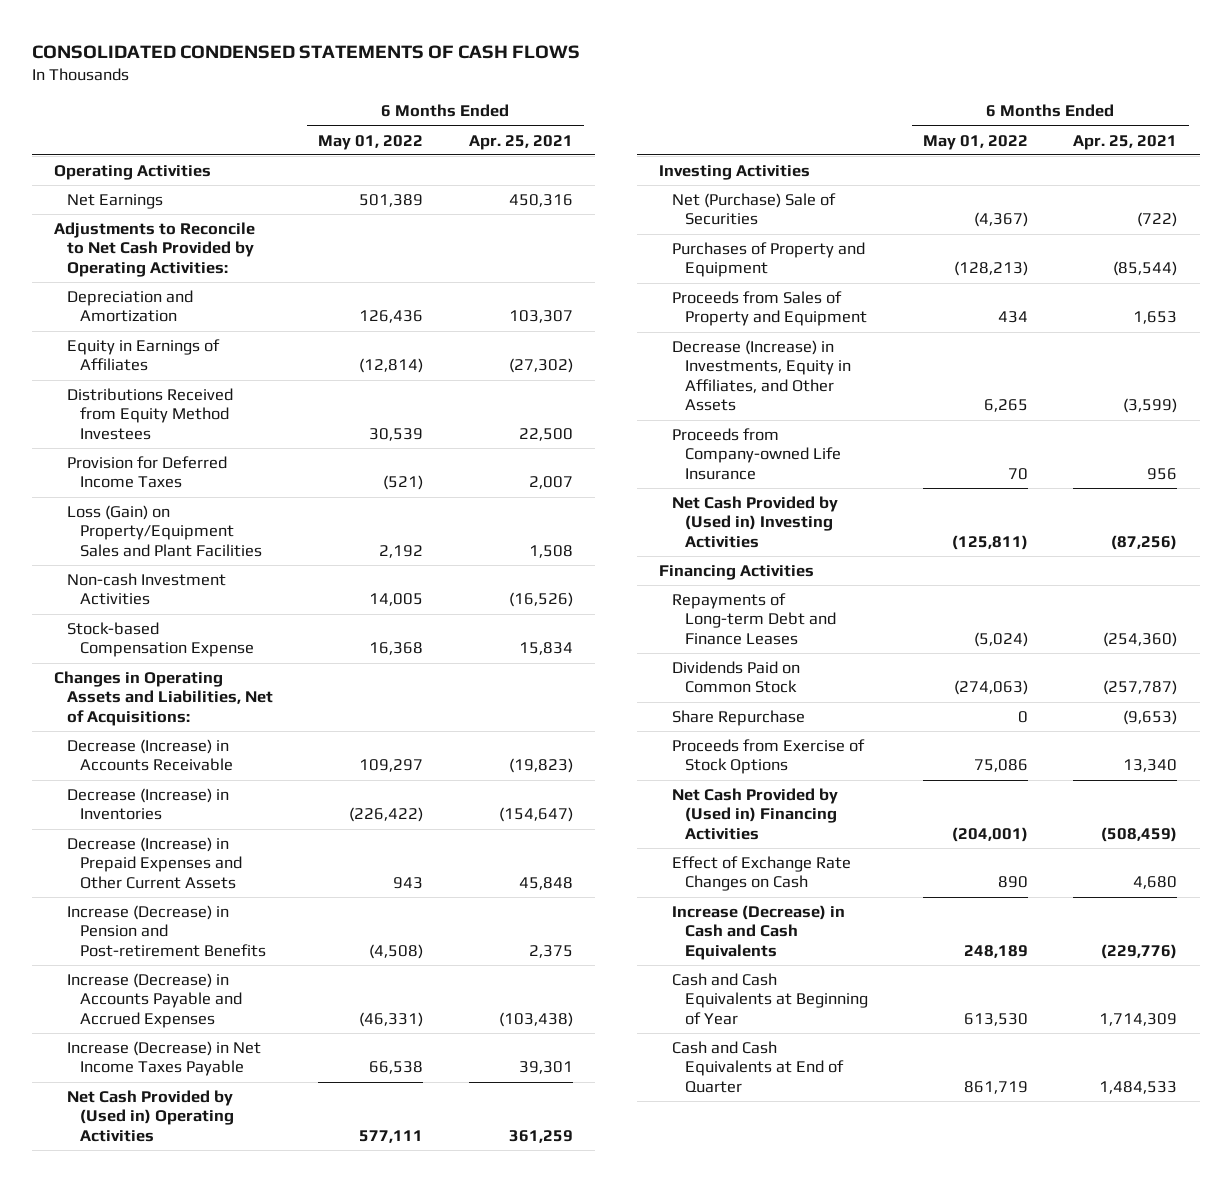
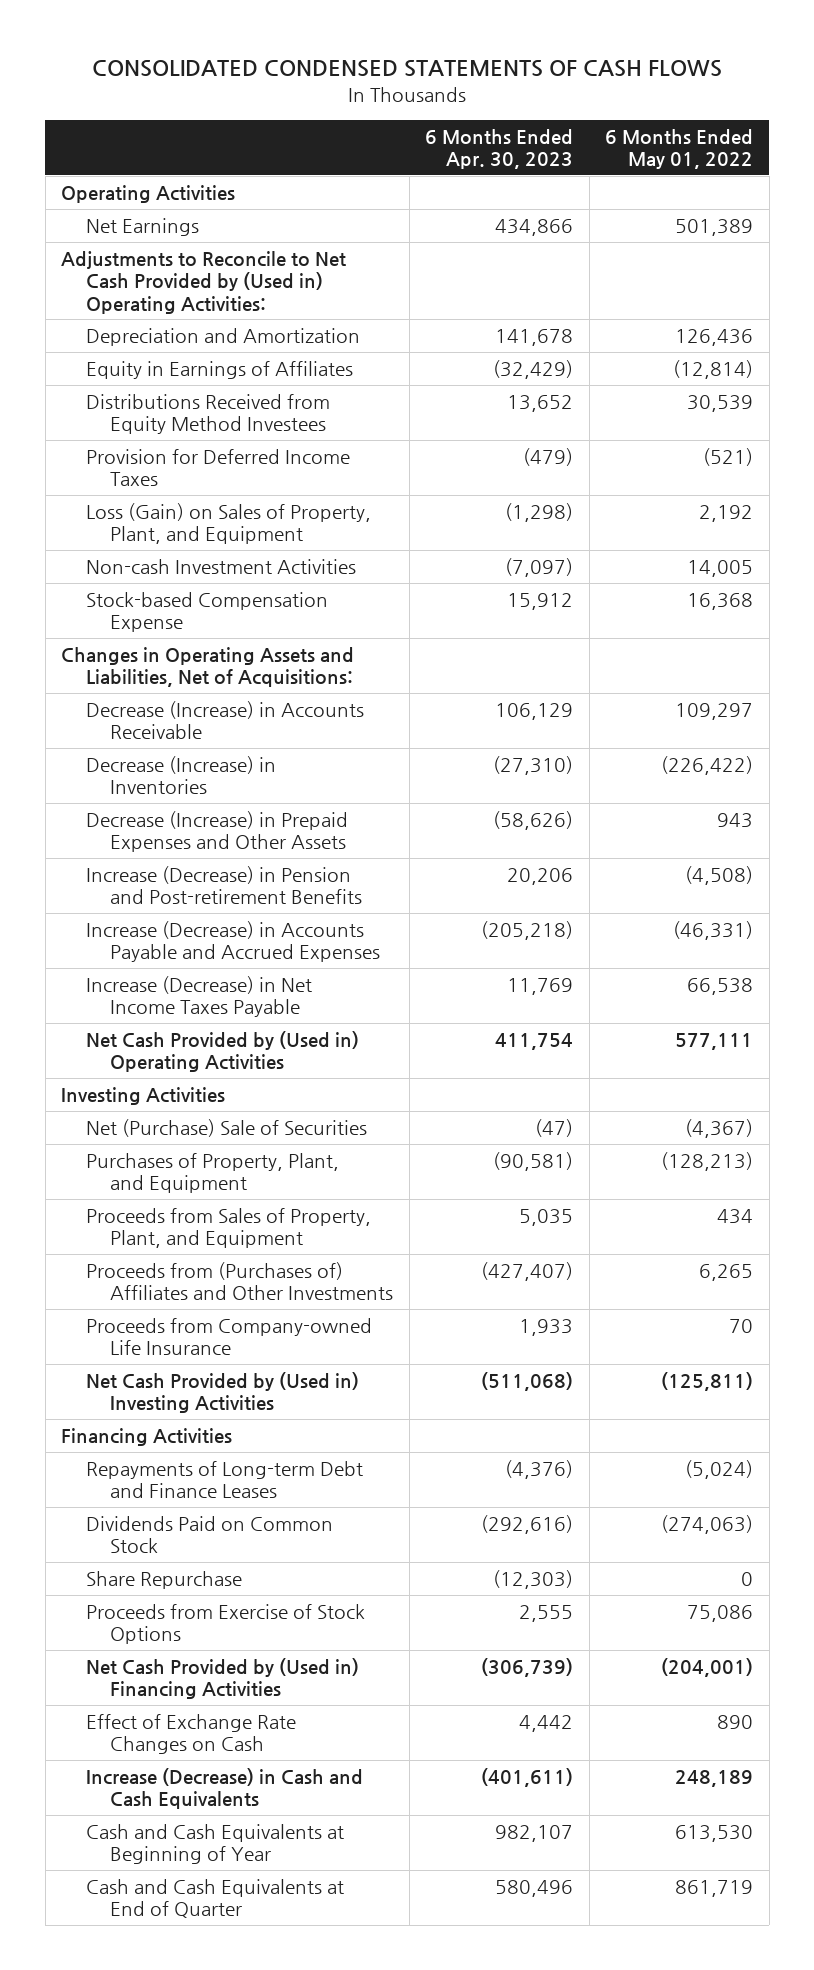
[468,134,573,150] Apr. 25, 2021 -> none
none -> [425,128,574,170] 6 Months Ended Apr. 30, 2023
[54,221,256,277] Adjustments to Reconcile to Net Cash Provided by Operating Activities: -> [61,250,347,314] Adjustments to Reconcile to Net Cash Provided by (Used in) Operating Activities:
[67,504,263,557] Loss (Gain) on Property/Equipment Sales and Plant Facilities -> [85,502,371,545] Loss (Gain) on Sales of Property, Plant, and Equipment
[67,836,243,889] Decrease (Increase) in Prepaid Expenses and Other Current Assets -> [85,810,348,853] Decrease (Increase) in Prepaid Expenses and Other Assets
[672,241,866,278] Purchases of Property and Equipment -> [85,1152,339,1194] Purchases of Property, Plant, and Equipment
[672,290,867,327] Proceeds from Sales of Property and Equipment -> [85,1207,371,1249] Proceeds from Sales of Property, Plant, and Equipment
[672,339,851,412] Decrease (Increase) in Investments, Equity in Affiliates, and Other Assets -> [85,1261,394,1301] Proceeds from (Purchases of) Affiliates and Other Investments

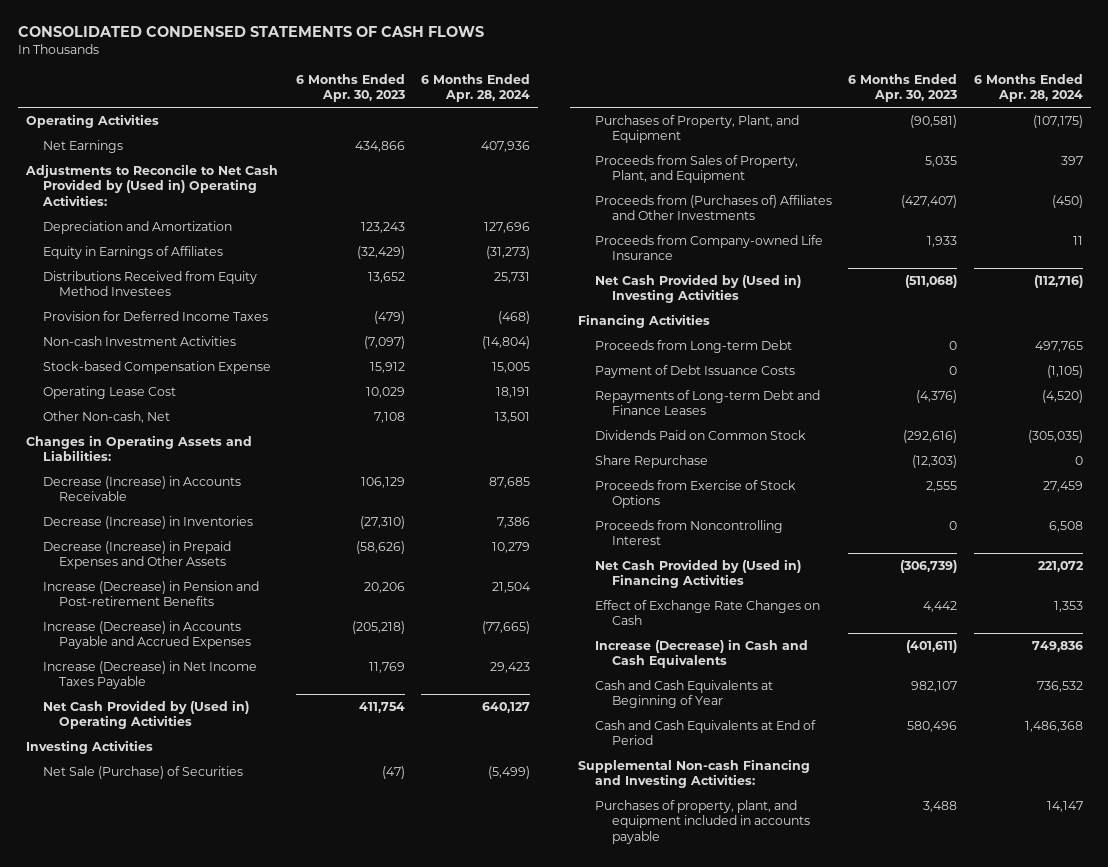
[605,128,754,170] 6 Months Ended May 01, 2022 -> none
none -> [421,73,531,103] 6 Months Ended Apr. 28, 2024
[495,328,574,346] 141,678 -> [360,221,405,233] 123,243
[85,502,371,545] Loss (Gain) on Sales of Property, Plant, and Equipment -> none
none -> [42,385,176,399] Operating Lease Cost
none -> [42,410,170,423] Other Non-cash, Net
[61,646,355,688] Changes in Operating Assets and Liabilities, Net of Acquisitions: -> [25,434,252,462] Changes in Operating Assets and Liabilities:
[85,1118,367,1137] Net (Purchase) Sale of Securities -> [42,765,243,779] Net Sale (Purchase) of Securities
none -> [594,339,792,353] Proceeds from Long-term Debt
none -> [594,364,795,378] Payment of Debt Issuance Costs
none -> [594,519,783,546] Proceeds from Noncontrolling Interest
[85,1878,344,1919] Cash and Cash Equivalents at End of Quarter -> [594,719,816,746] Cash and Cash Equivalents at End of Period
none -> [578,758,811,789] Supplemental Non-cash Financing and Investing Activities:
none -> [594,799,810,844] Purchases of property, plant, and equipment included in accounts payable

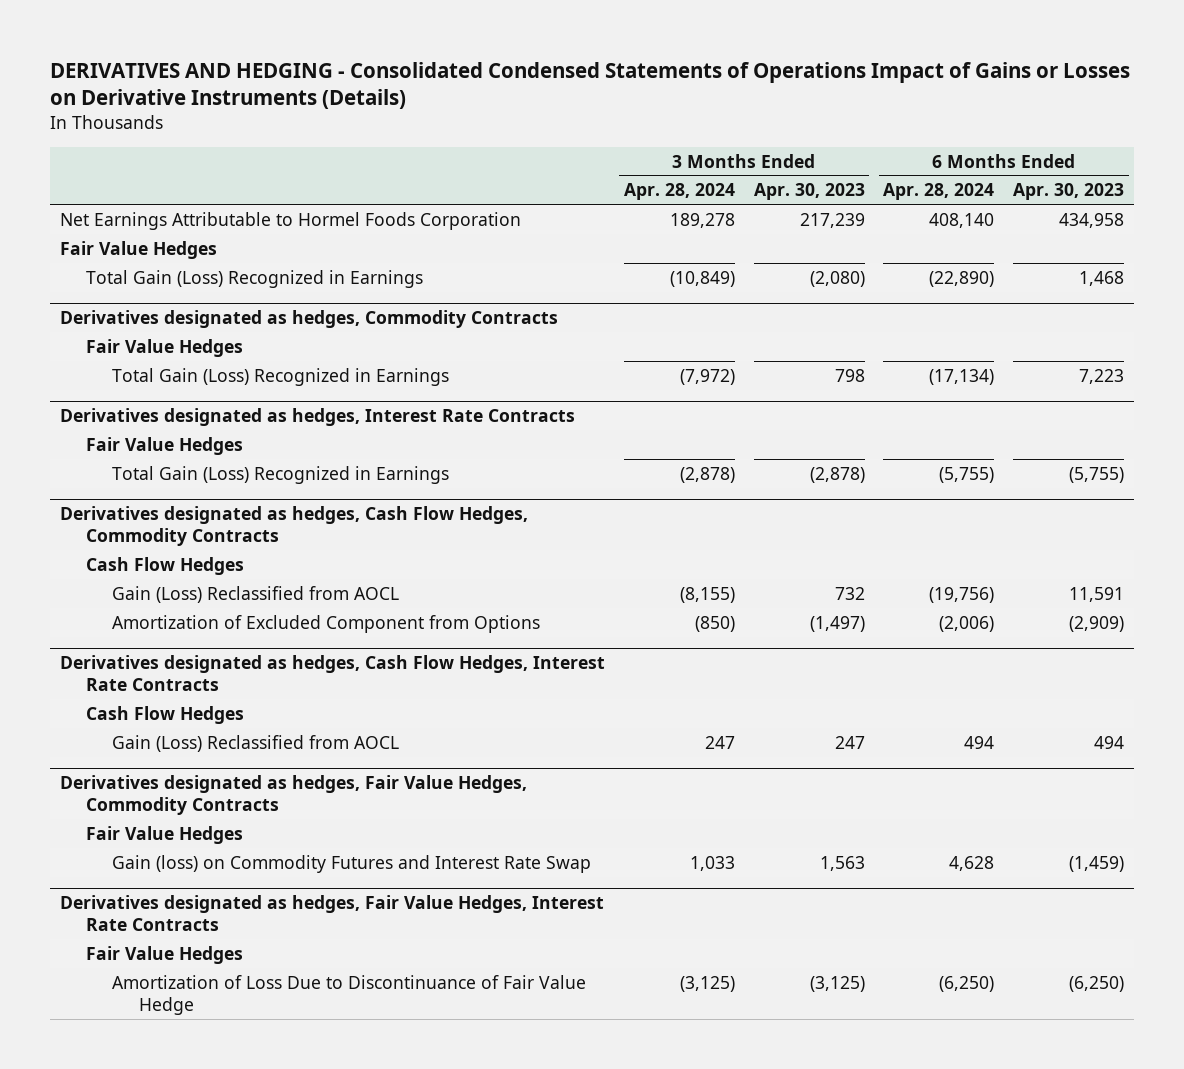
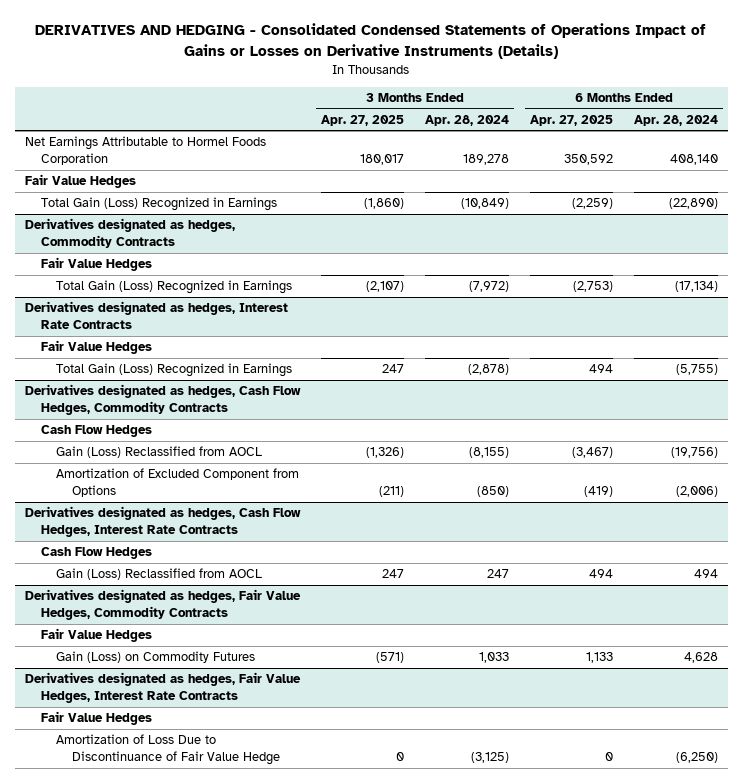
[753,183,865,201] Apr. 30, 2023 -> none
[1013,183,1125,201] Apr. 30, 2023 -> none
none -> [321,114,405,126] Apr. 27, 2025
none -> [529,114,613,126] Apr. 27, 2025
[112,854,592,873] Gain (loss) on Commodity Futures and Interest Rate Swap -> [56,651,256,664] Gain (Loss) on Commodity Futures

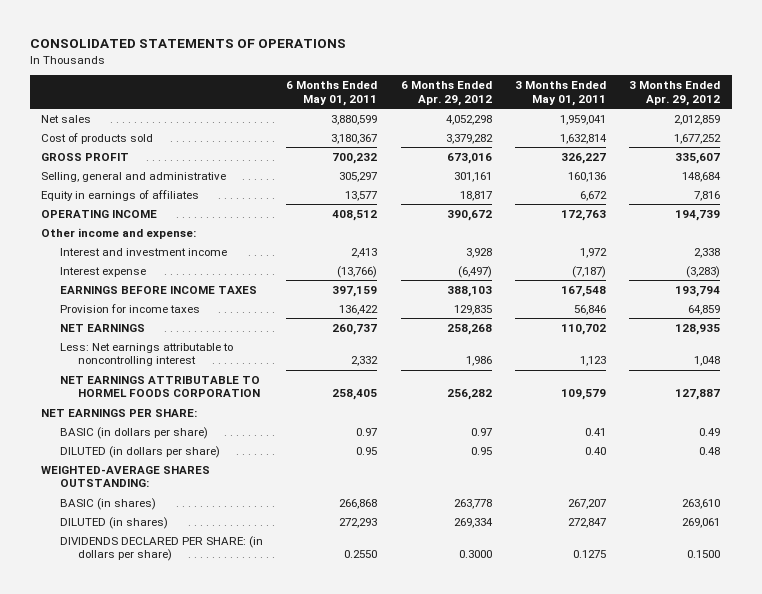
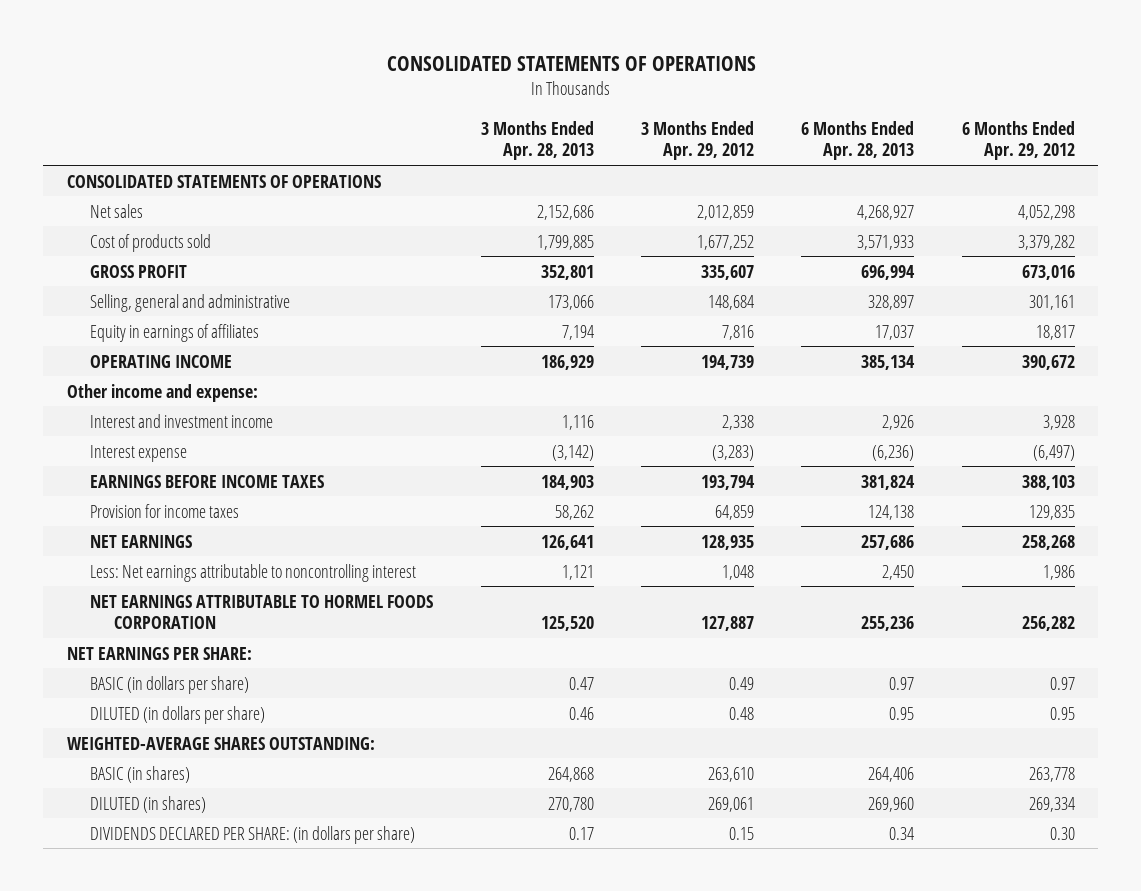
[286,81,378,106] 6 Months Ended May 01, 2011 -> none
[514,81,606,106] 3 Months Ended May 01, 2011 -> none
none -> [480,120,594,161] 3 Months Ended Apr. 28, 2013
none -> [801,120,915,161] 6 Months Ended Apr. 28, 2013
none -> [66,174,381,188] CONSOLIDATED STATEMENTS OF OPERATIONS
[458,550,492,559] 0.3000 -> [1049,826,1075,840] 0.30
[687,550,721,559] 0.1500 -> [728,826,754,840] 0.15

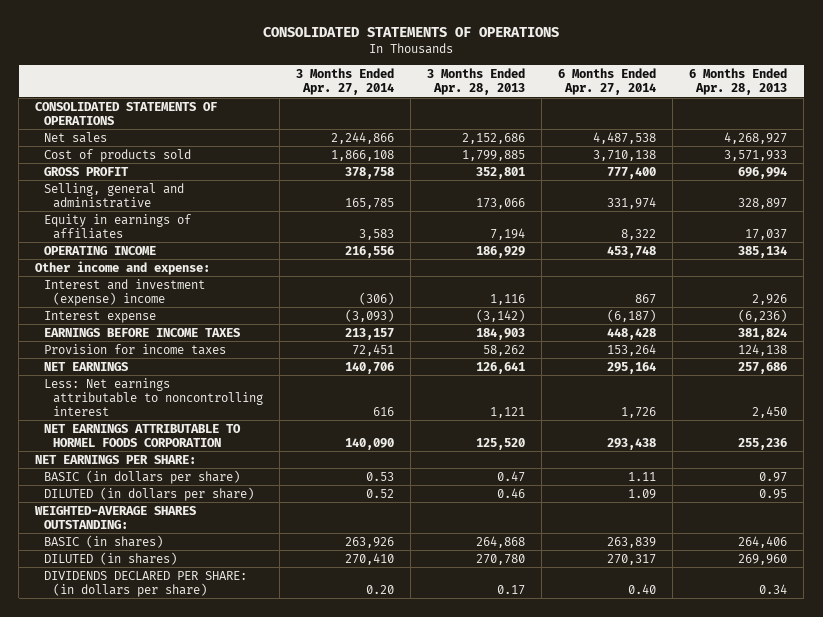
[640,120,754,161] 3 Months Ended Apr. 29, 2012 -> none
[961,120,1075,161] 6 Months Ended Apr. 29, 2012 -> none
none -> [295,68,394,96] 3 Months Ended Apr. 27, 2014
none -> [558,68,657,96] 6 Months Ended Apr. 27, 2014
[90,413,274,428] Interest and investment income -> [44,278,206,306] Interest and investment (expense) income

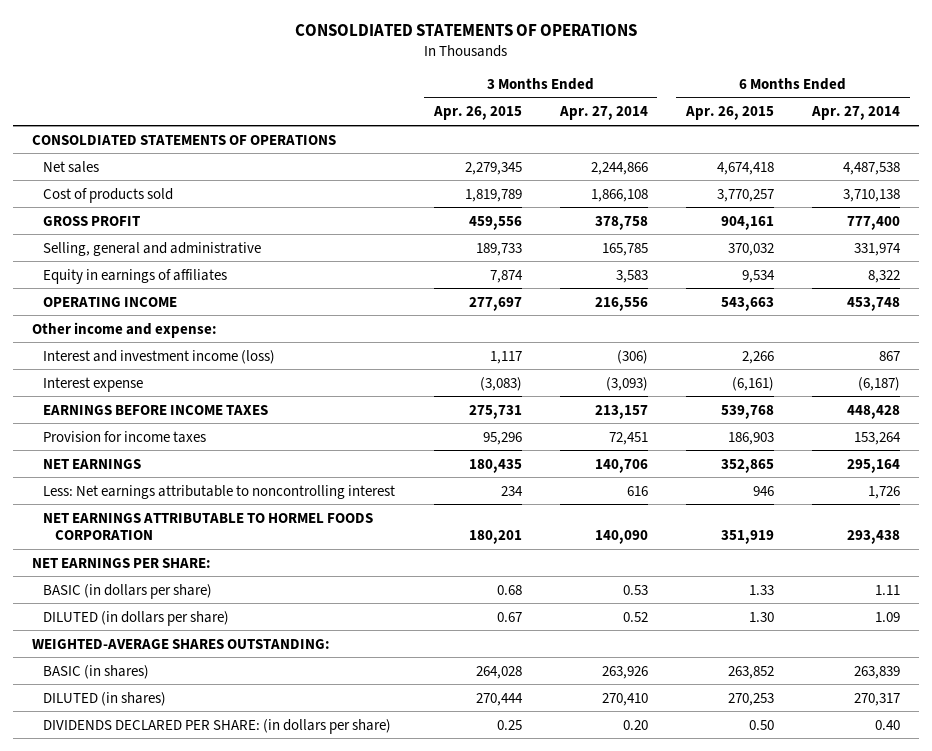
[263,27,560,38] CONSOLIDATED STATEMENTS OF OPERATIONS -> [295,23,638,36] CONSOLDIATED STATEMENTS OF OPERATIONS
[427,68,526,96] 3 Months Ended Apr. 28, 2013 -> none
[689,68,788,96] 6 Months Ended Apr. 28, 2013 -> none
none -> [432,106,522,121] Apr. 26, 2015
none -> [684,106,774,121] Apr. 26, 2015
[35,101,218,125] CONSOLIDATED STATEMENTS OF OPERATIONS -> [31,134,336,145] CONSOLDIATED STATEMENTS OF OPERATIONS
[44,278,206,306] Interest and investment (expense) income -> [43,349,276,364] Interest and investment income (loss)

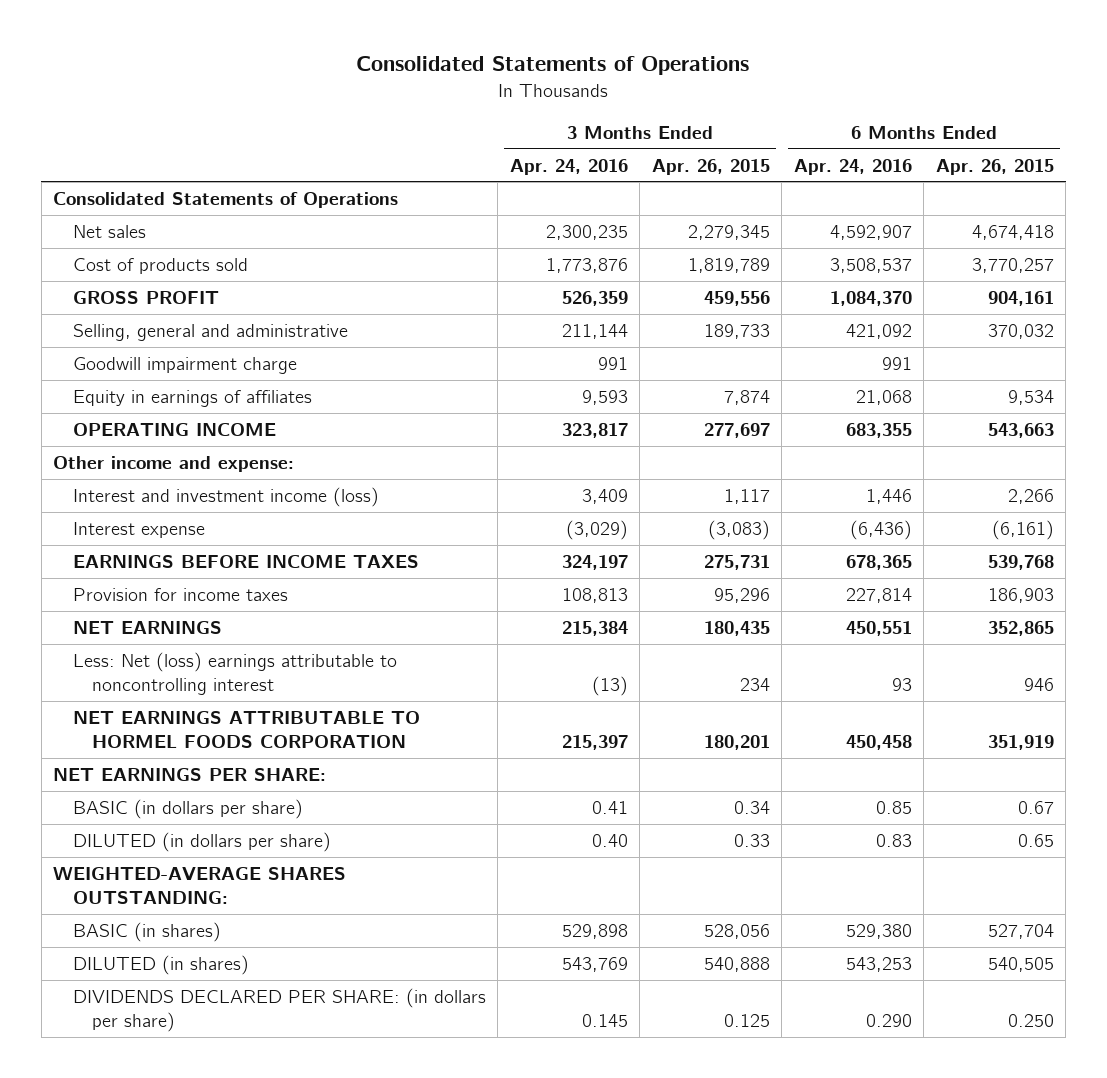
[295,23,638,36] CONSOLDIATED STATEMENTS OF OPERATIONS -> [356,56,750,76] Consolidated Statements of Operations
[558,106,648,121] Apr. 27, 2014 -> none
[811,106,901,121] Apr. 27, 2014 -> none
none -> [509,158,628,175] Apr. 24, 2016
none -> [793,158,912,175] Apr. 24, 2016
[31,134,336,145] CONSOLDIATED STATEMENTS OF OPERATIONS -> [53,191,399,208] Consolidated Statements of Operations
none -> [72,356,297,374] Goodwill impairment charge
[43,484,396,499] Less: Net earnings attributable to noncontrolling interest -> [72,651,397,695] Less: Net (loss) earnings attributable to noncontrolling interest
[496,584,522,595] 0.68 -> [733,800,770,814] 0.34
[748,584,774,595] 1.33 -> [1017,800,1054,814] 0.67
[496,611,522,622] 0.67 -> [733,833,770,847] 0.33
[748,611,774,622] 1.30 -> [1017,833,1054,847] 0.65
[475,665,522,679] 264,028 -> [703,923,770,939] 528,056
[727,665,774,679] 263,852 -> [987,923,1054,939] 527,704
[475,692,523,706] 270,444 -> [703,956,770,972] 540,888
[727,692,774,706] 270,253 -> [987,956,1054,972] 540,505
[496,719,522,730] 0.25 -> [723,1013,770,1027] 0.125
[748,719,774,730] 0.50 -> [1007,1013,1054,1027] 0.250

